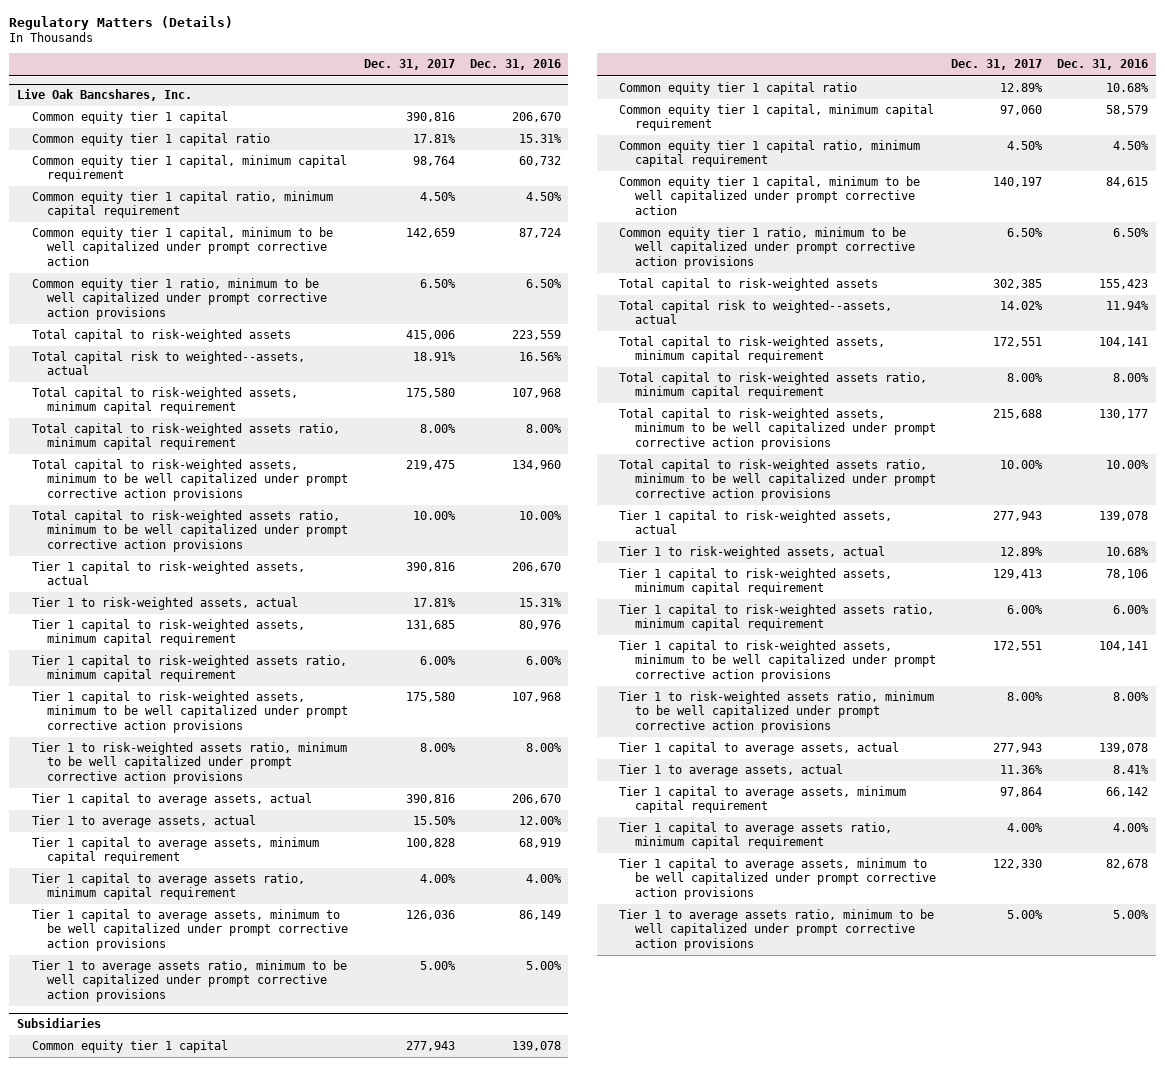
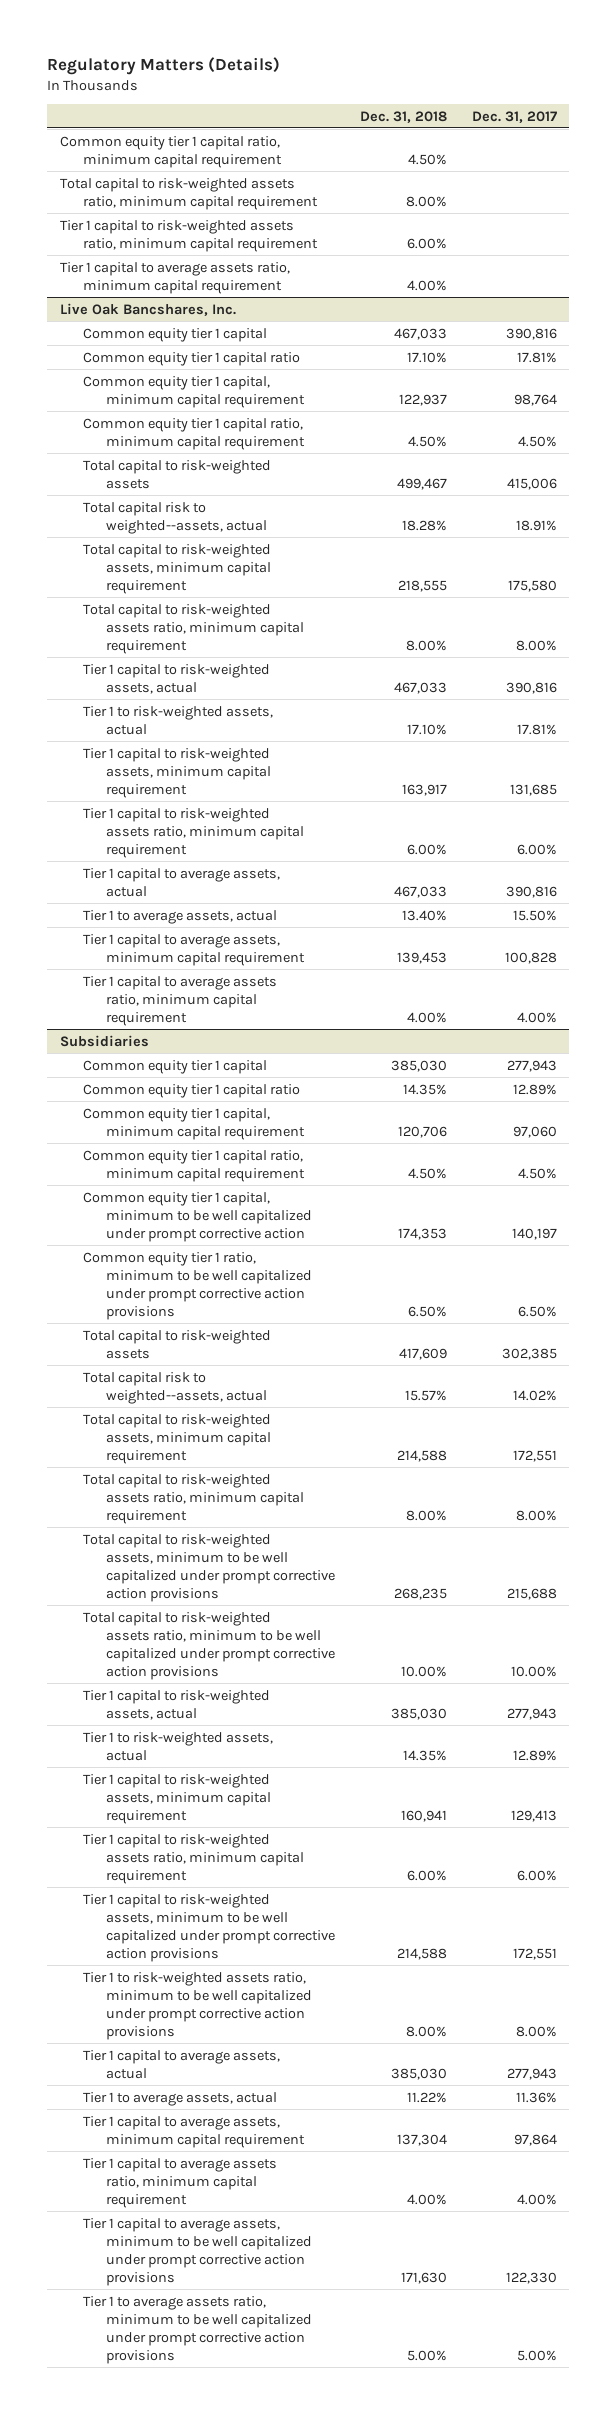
[469,59,561,71] Dec. 31, 2016 -> none
none -> [359,110,447,123] Dec. 31, 2018
none -> [59,135,282,168] Common equity tier 1 capital ratio, minimum capital requirement
none -> [59,177,318,210] Total capital to risk-weighted assets ratio, minimum capital requirement
none -> [59,219,318,252] Tier 1 capital to risk-weighted assets ratio, minimum capital requirement
none -> [59,261,290,294] Tier 1 capital to average assets ratio, minimum capital requirement
[32,227,334,266] Common equity tier 1 capital, minimum to be well capitalized under prompt corrective action -> none
[32,278,328,320] Common equity tier 1 ratio, minimum to be well capitalized under prompt corrective action provisions -> none
[32,459,349,501] Total capital to risk-weighted assets, minimum to be well capitalized under prompt corrective action provisions -> none
[32,510,349,552] Total capital to risk-weighted assets ratio, minimum to be well capitalized under prompt corrective action provisions -> none
[32,691,349,733] Tier 1 capital to risk-weighted assets, minimum to be well capitalized under prompt corrective action provisions -> none
[32,742,348,784] Tier 1 to risk-weighted assets ratio, minimum to be well capitalized under prompt corrective action provisions -> none
[32,909,349,951] Tier 1 capital to average assets, minimum to be well capitalized under prompt corrective action provisions -> none
[32,960,348,1002] Tier 1 to average assets ratio, minimum to be well capitalized under prompt corrective action provisions -> none

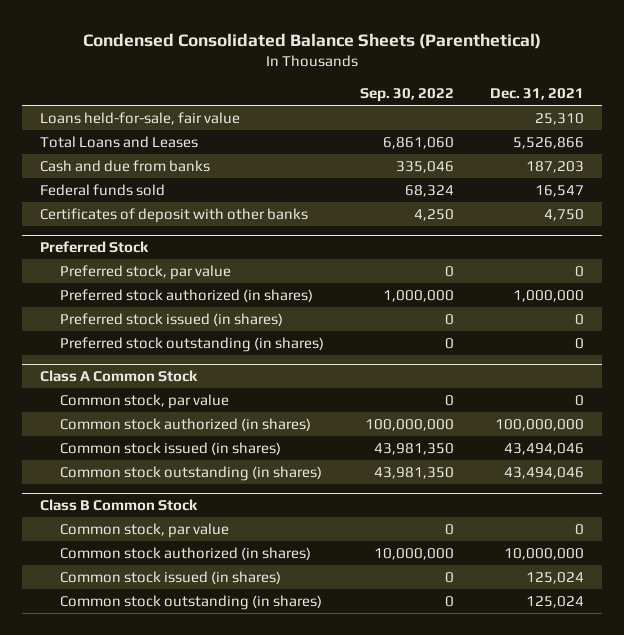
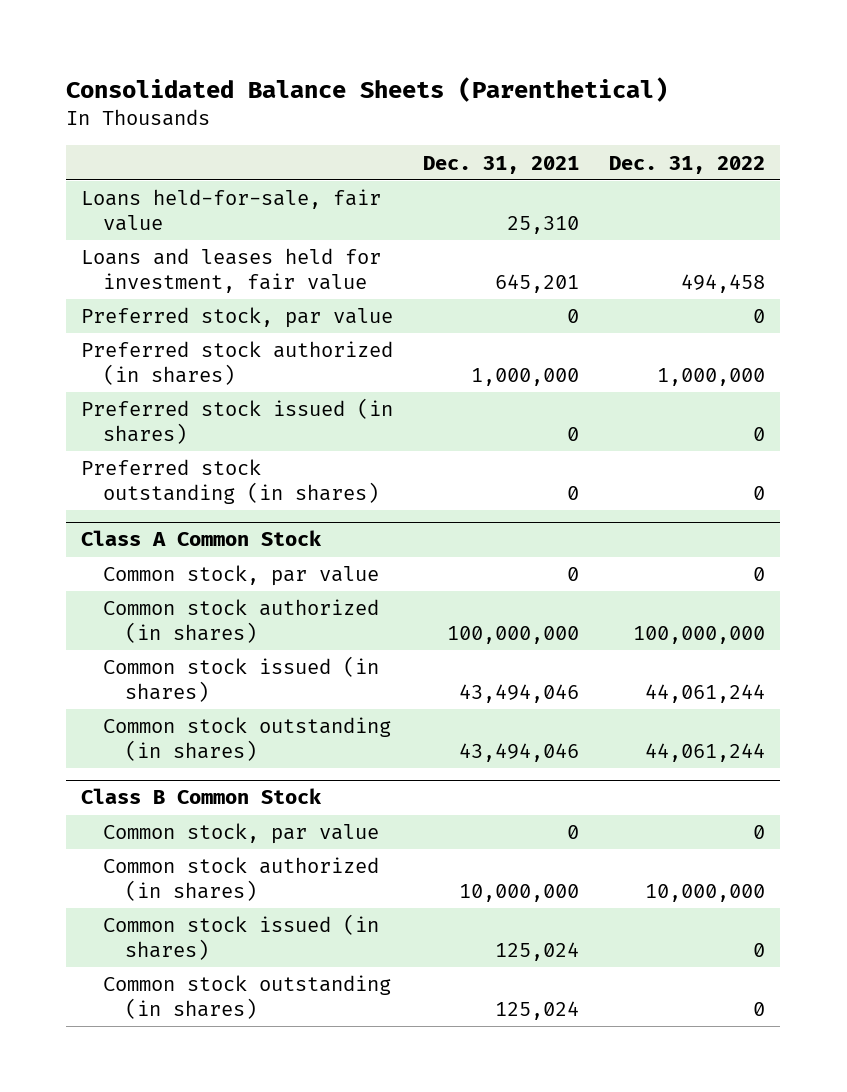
[82,32,541,49] Condensed Consolidated Balance Sheets (Parenthetical) -> [66,76,669,102] Consolidated Balance Sheets (Parenthetical)
[359,88,454,103] Sep. 30, 2022 -> none
none -> [609,155,766,174] Dec. 31, 2022
[40,136,199,149] Total Loans and Leases -> none
[40,160,211,173] Cash and due from banks -> none
[40,184,166,197] Federal funds sold -> none
[40,208,309,224] Certificates of deposit with other banks -> none
[40,241,150,254] Preferred Stock -> none
none -> [81,248,382,293] Loans and leases held for investment, fair value

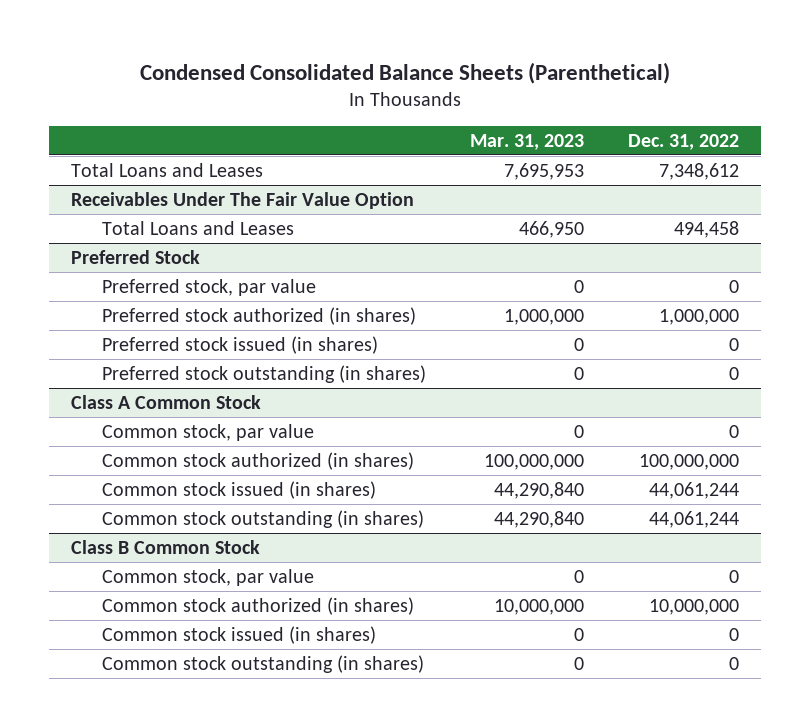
[66,76,669,102] Consolidated Balance Sheets (Parenthetical) -> [139,61,670,84] Condensed Consolidated Balance Sheets (Parenthetical)
[423,155,580,174] Dec. 31, 2021 -> none
none -> [470,133,585,150] Mar. 31, 2023
[81,189,382,231] Loans held-for-sale, fair value -> none
none -> [70,162,263,177] Total Loans and Leases
none -> [70,191,414,209] Receivables Under The Fair Value Option
[81,248,382,293] Loans and leases held for investment, fair value -> [102,220,295,235] Total Loans and Leases
none -> [70,249,200,264] Preferred Stock

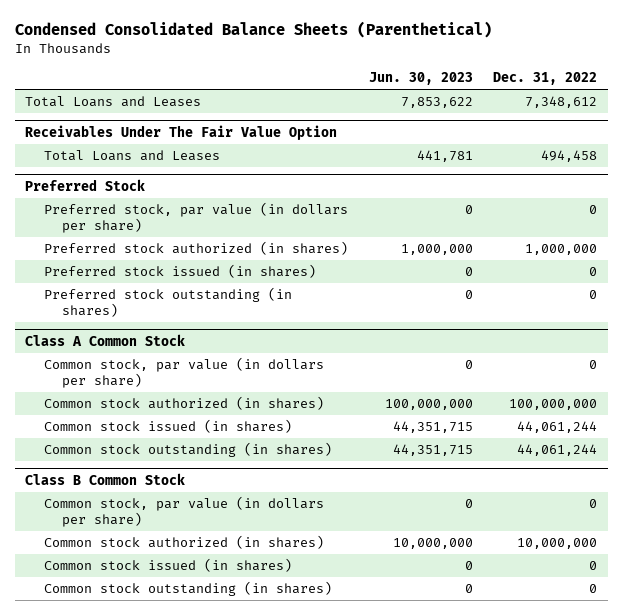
[470,133,585,150] Mar. 31, 2023 -> none
none -> [368,72,473,86] Jun. 30, 2023
[102,278,317,296] Preferred stock, par value -> [43,202,348,233] Preferred stock, par value (in dollars per share)
[102,423,315,441] Common stock, par value -> [43,357,324,388] Common stock, par value (in dollars per share)
[102,568,315,586] Common stock, par value -> [43,496,324,527] Common stock, par value (in dollars per share)

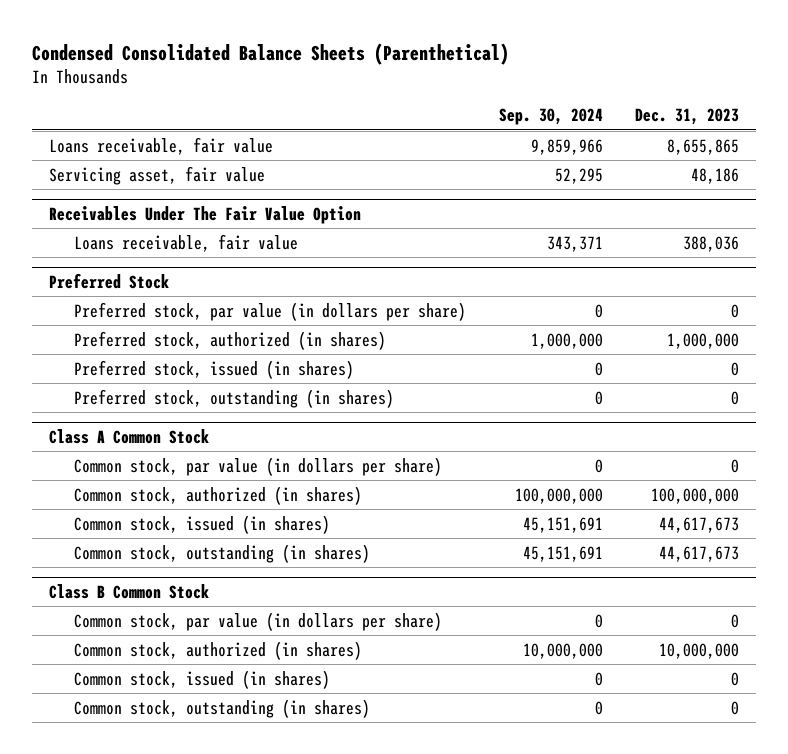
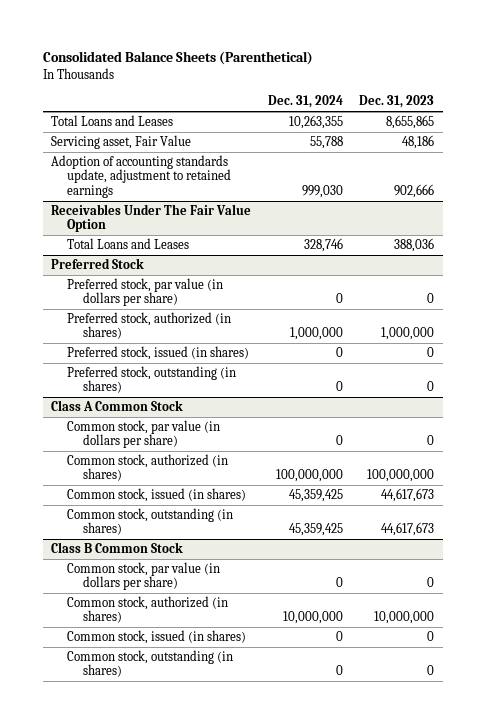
[32,42,510,65] Condensed Consolidated Balance Sheets (Parenthetical) -> [43,51,314,66] Consolidated Balance Sheets (Parenthetical)
[498,108,603,126] Sep. 30, 2024 -> none
none -> [267,95,343,109] Dec. 31, 2024
[48,136,273,155] Loans receivable, fair value -> [51,115,174,127] Total Loans and Leases
[48,165,265,185] Servicing asset, fair value -> [51,135,192,150] Servicing asset, Fair Value
none -> [51,155,232,198] Adoption of accounting standards update, adjustment to retained earnings
[74,233,299,252] Loans receivable, fair value -> [67,238,190,250] Total Loans and Leases

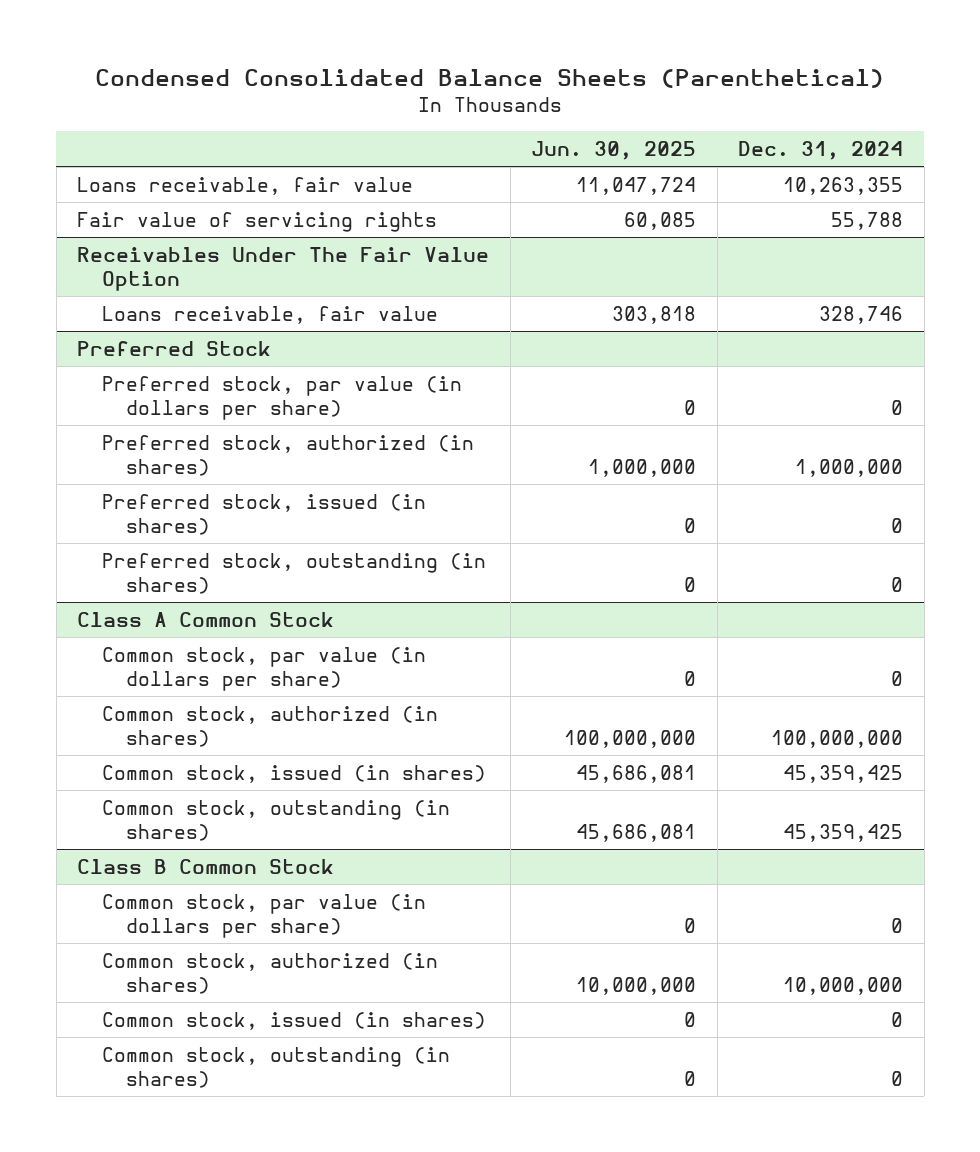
[43,51,314,66] Consolidated Balance Sheets (Parenthetical) -> [95,69,885,89] Condensed Consolidated Balance Sheets (Parenthetical)
[359,95,435,109] Dec. 31, 2023 -> none
none -> [531,141,697,161] Jun. 30, 2025
[51,155,232,198] Adoption of accounting standards update, adjustment to retained earnings -> none
[51,115,174,127] Total Loans and Leases -> [77,176,414,195] Loans receivable, fair value
[51,135,192,150] Servicing asset, Fair Value -> [77,211,438,232] Fair value of servicing rights
[67,238,190,250] Total Loans and Leases -> [101,305,438,324] Loans receivable, fair value

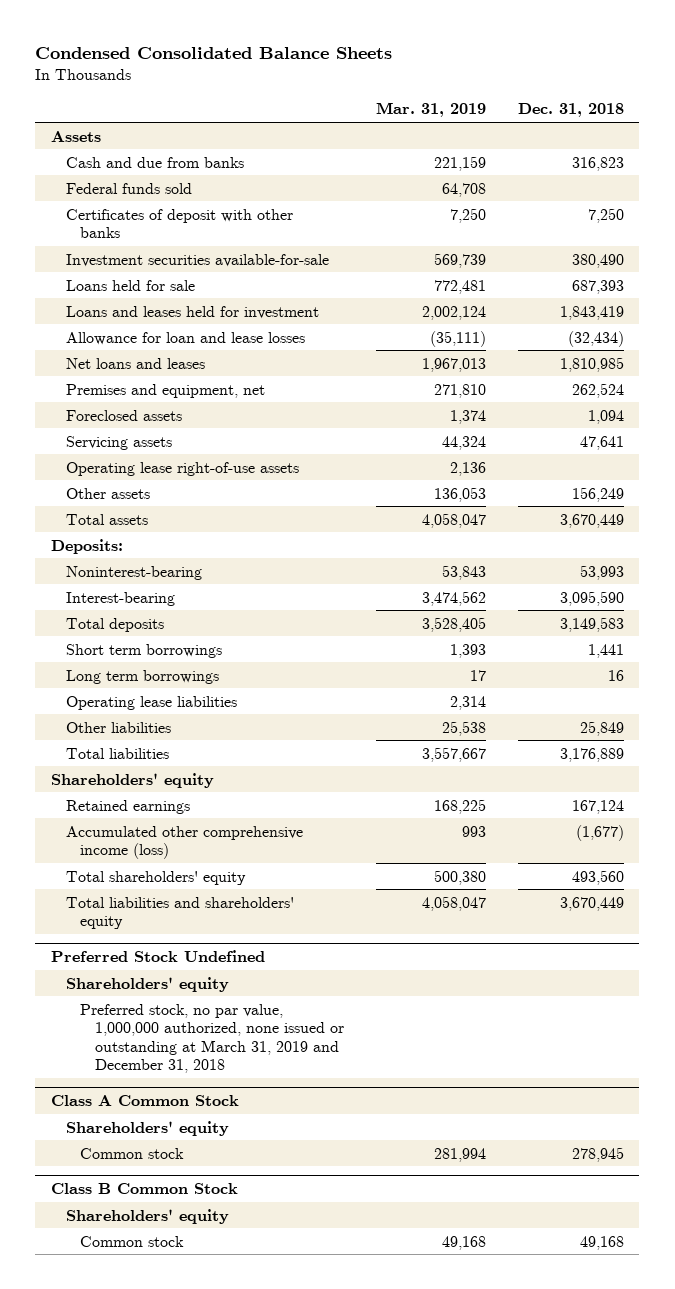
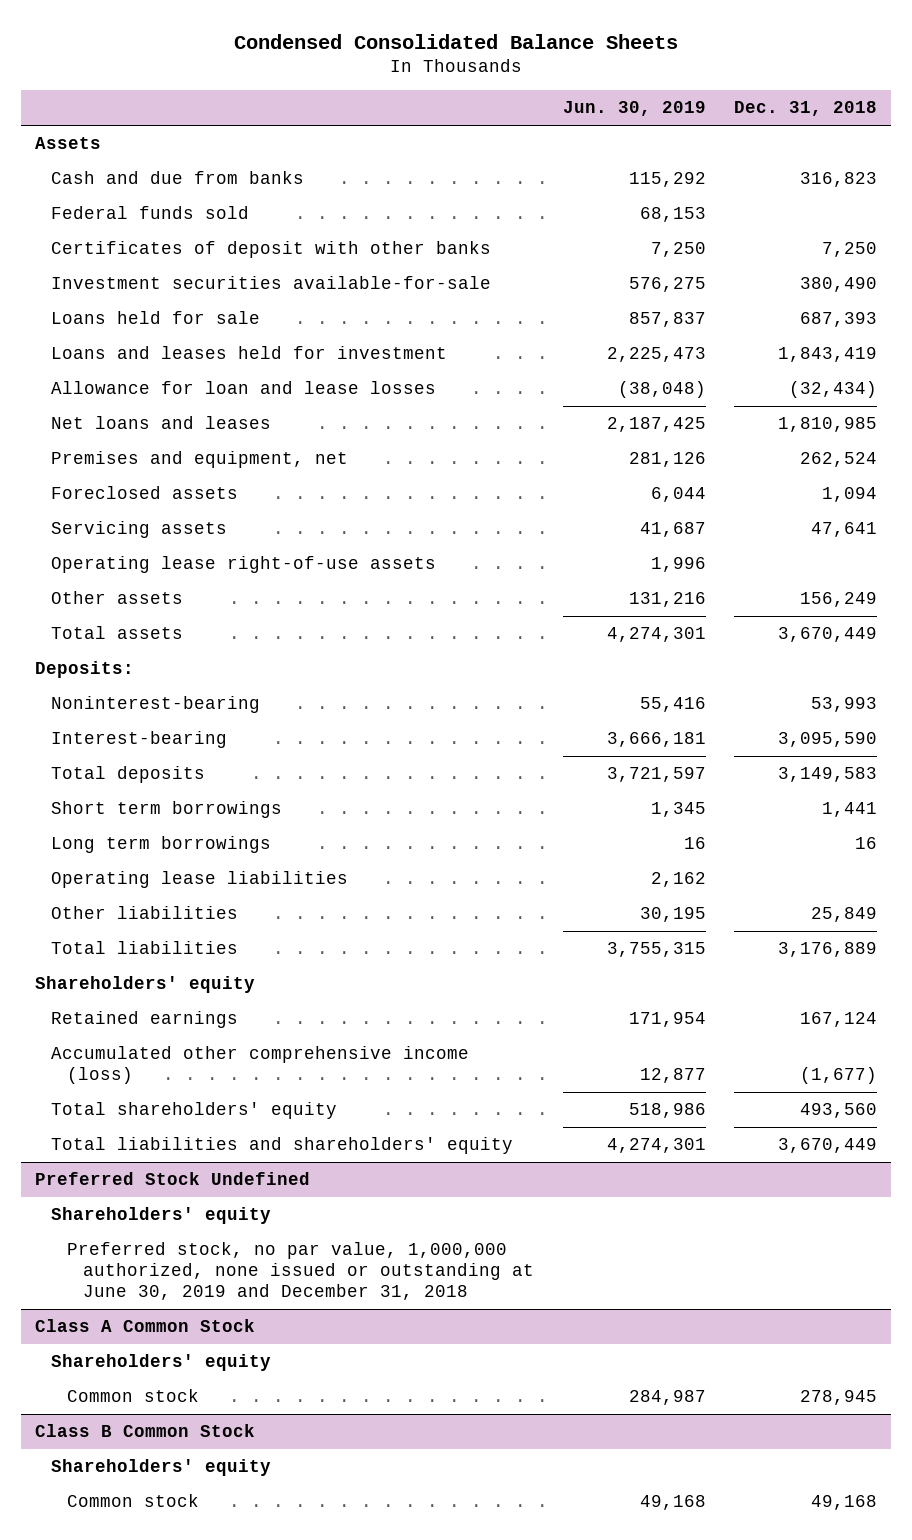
[375,102,486,118] Mar. 31, 2019 -> none
none -> [562,101,706,117] Jun. 30, 2019
[80,1003,345,1074] Preferred stock, no par value, 1,000,000 authorized, none issued or outstanding at March 31, 2019 and December 31, 2018 -> [67,1242,535,1300] Preferred stock, no par value, 1,000,000 authorized, none issued or outstanding at June 30, 2019 and December 31, 2018

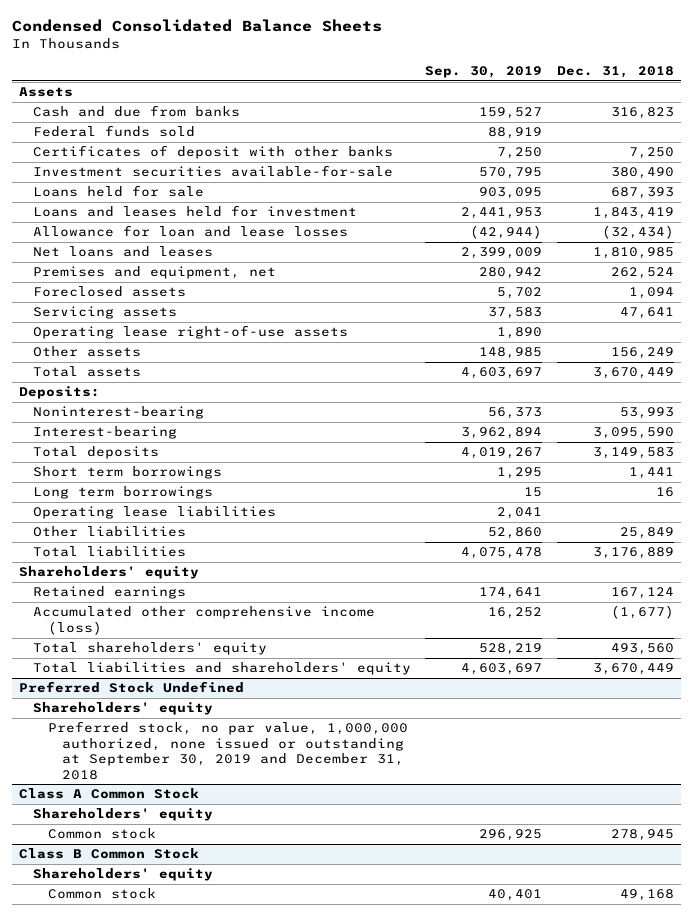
[562,101,706,117] Jun. 30, 2019 -> none
none -> [425,65,543,78] Sep. 30, 2019
[67,1242,535,1300] Preferred stock, no par value, 1,000,000 authorized, none issued or outstanding at June 30, 2019 and December 31, 2018 -> [47,721,408,780] Preferred stock, no par value, 1,000,000 authorized, none issued or outstanding at September 30, 2019 and December 31, 2018

